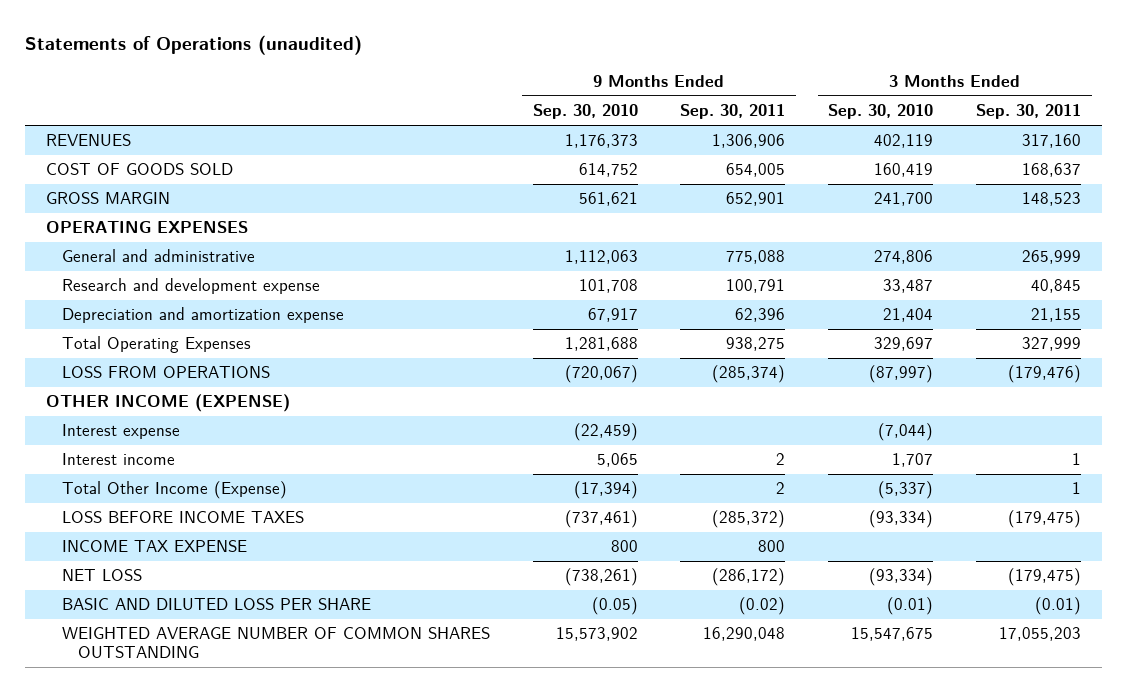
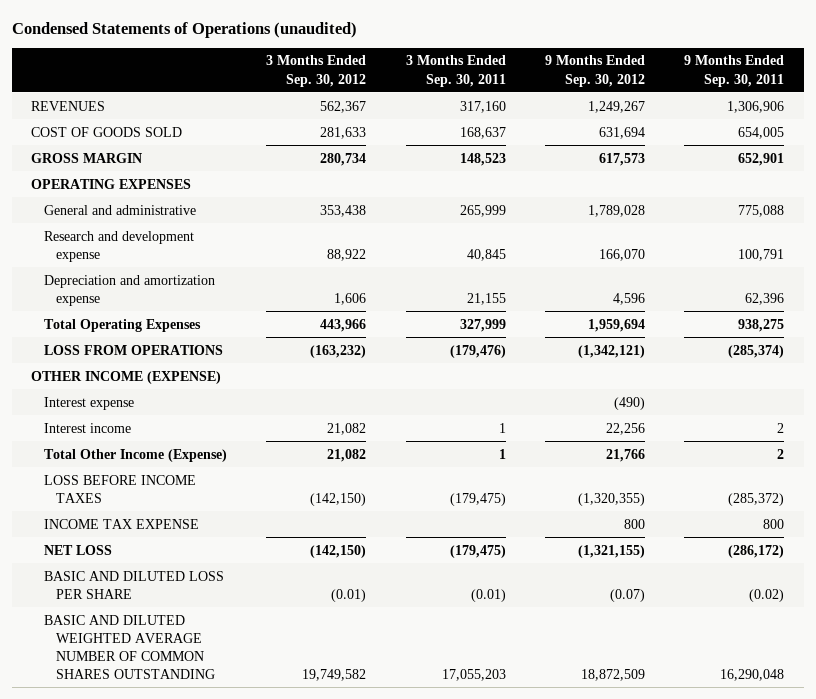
[24,35,362,56] Statements of Operations (unaudited) -> [11,21,357,38] Condensed Statements of Operations (unaudited)
[532,104,638,120] Sep. 30, 2010 -> none
[828,104,934,120] Sep. 30, 2010 -> none
none -> [266,55,367,87] 3 Months Ended Sep. 30, 2012
none -> [544,55,645,87] 9 Months Ended Sep. 30, 2012
[61,627,490,659] WEIGHTED AVERAGE NUMBER OF COMMON SHARES OUTSTANDING -> [43,614,216,680] BASIC AND DILUTED WEIGHTED AVERAGE NUMBER OF COMMON SHARES OUTSTANDING

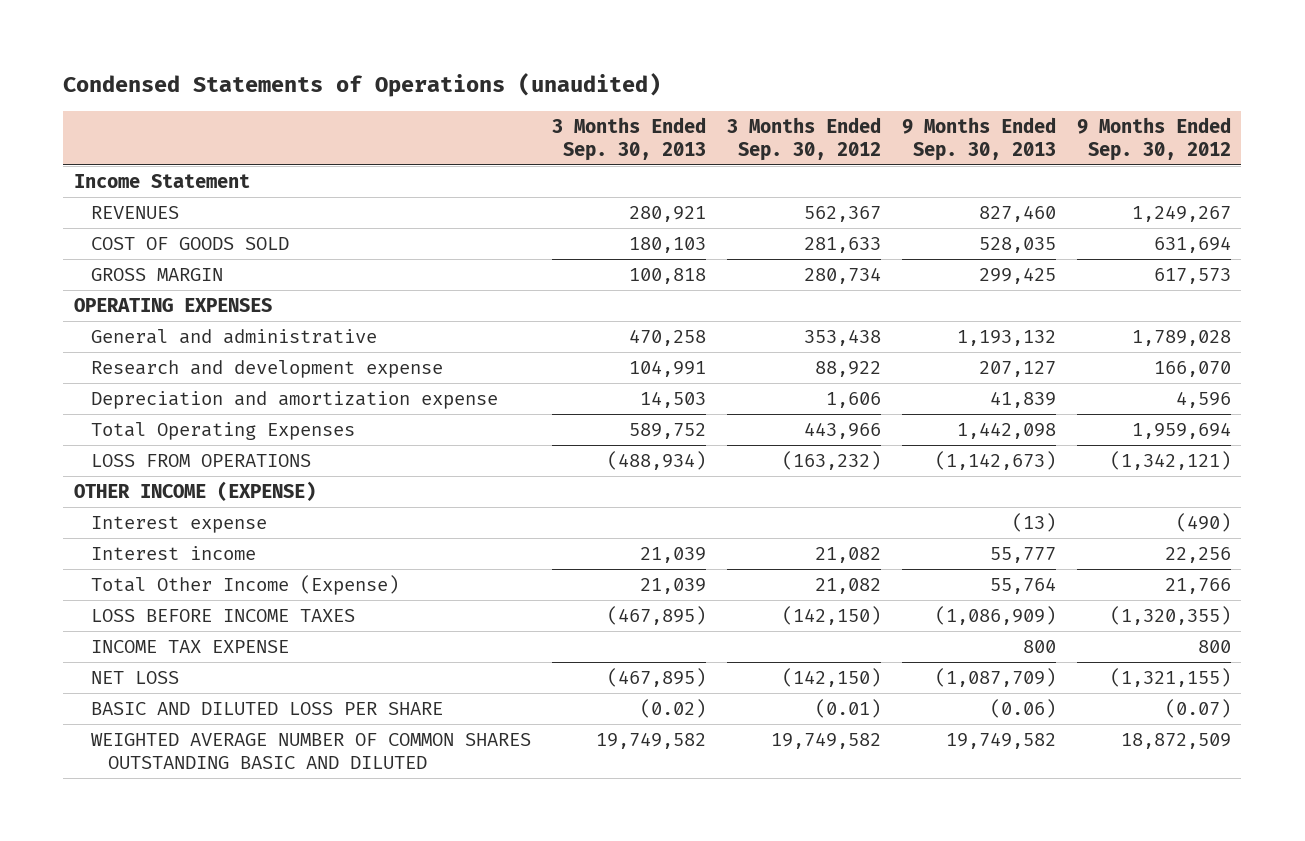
[405,55,506,87] 3 Months Ended Sep. 30, 2011 -> none
[684,55,785,87] 9 Months Ended Sep. 30, 2011 -> none
none -> [551,116,706,161] 3 Months Ended Sep. 30, 2013
none -> [901,116,1056,161] 9 Months Ended Sep. 30, 2013
none -> [73,174,250,189] Income Statement
[43,614,216,680] BASIC AND DILUTED WEIGHTED AVERAGE NUMBER OF COMMON SHARES OUTSTANDING -> [90,733,531,770] WEIGHTED AVERAGE NUMBER OF COMMON SHARES OUTSTANDING BASIC AND DILUTED

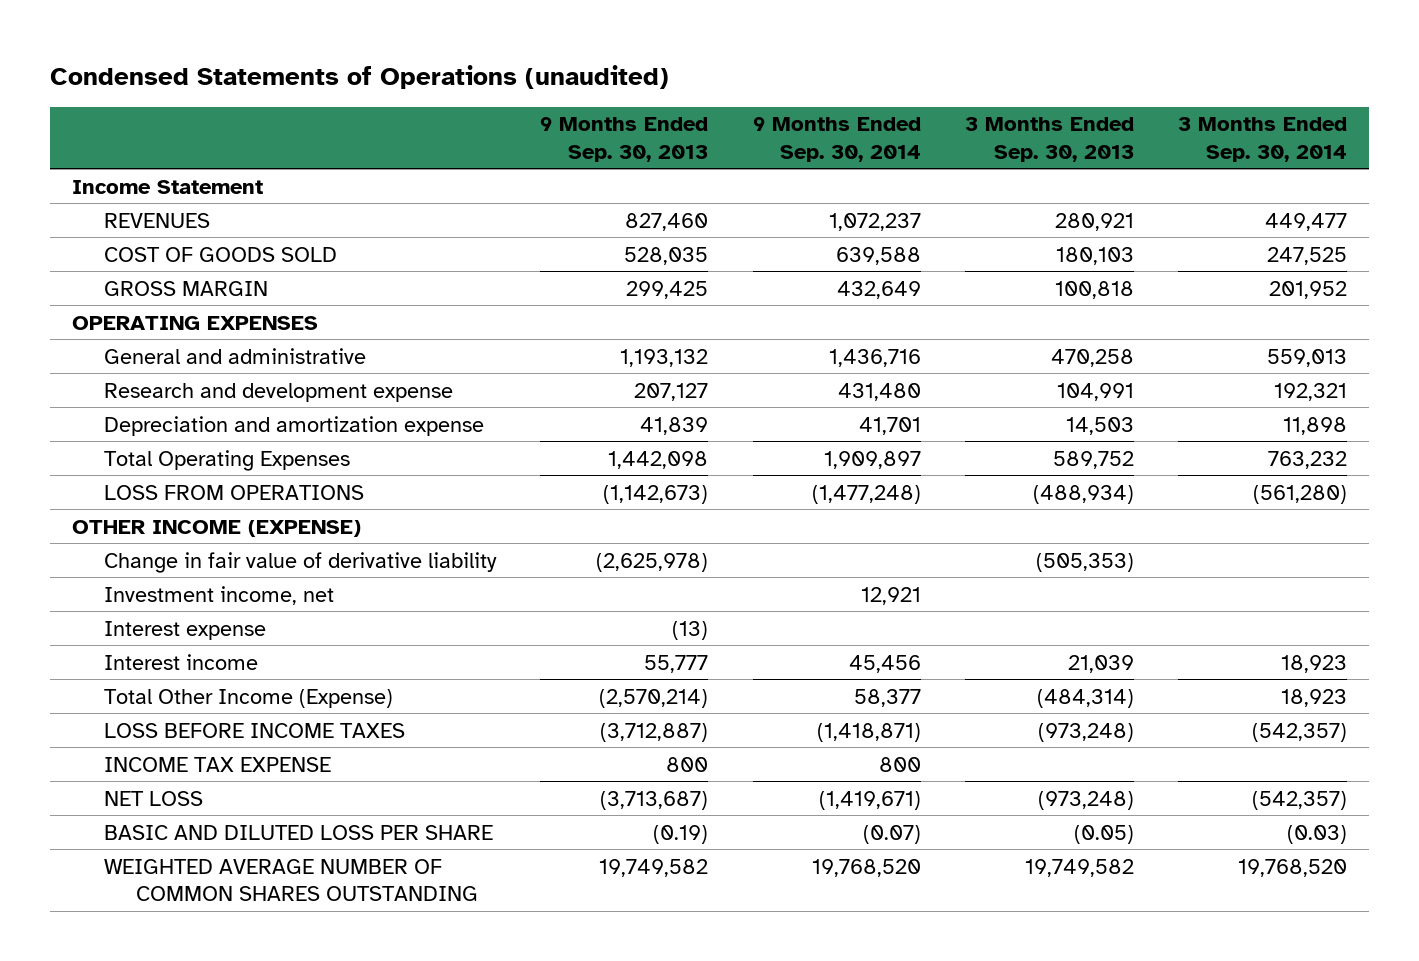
[726,116,881,161] 3 Months Ended Sep. 30, 2012 -> none
[1076,116,1231,161] 9 Months Ended Sep. 30, 2012 -> none
none -> [752,117,921,162] 9 Months Ended Sep. 30, 2014
none -> [1177,117,1347,162] 3 Months Ended Sep. 30, 2014
none -> [104,551,498,573] Change in fair value of derivative liability
none -> [104,585,335,605] Investment income, net
[639,578,706,595] 21,039 -> [1036,688,1134,708] (484,314)
[989,577,1056,595] 55,764 -> [599,688,709,708] (2,570,214)
[606,606,706,626] (467,895) -> [1037,722,1134,742] (973,248)
[934,606,1056,626] (1,086,909) -> [600,722,709,742] (3,712,887)
[606,668,706,688] (467,895) -> [1037,790,1134,810] (973,248)
[934,668,1056,688] (1,087,709) -> [600,790,709,810] (3,713,687)
[639,699,706,719] (0.02) -> [1073,824,1134,844] (0.05)
[989,699,1056,719] (0.06) -> [653,824,709,844] (0.19)
[90,733,531,770] WEIGHTED AVERAGE NUMBER OF COMMON SHARES OUTSTANDING BASIC AND DILUTED -> [104,858,479,902] WEIGHTED AVERAGE NUMBER OF COMMON SHARES OUTSTANDING

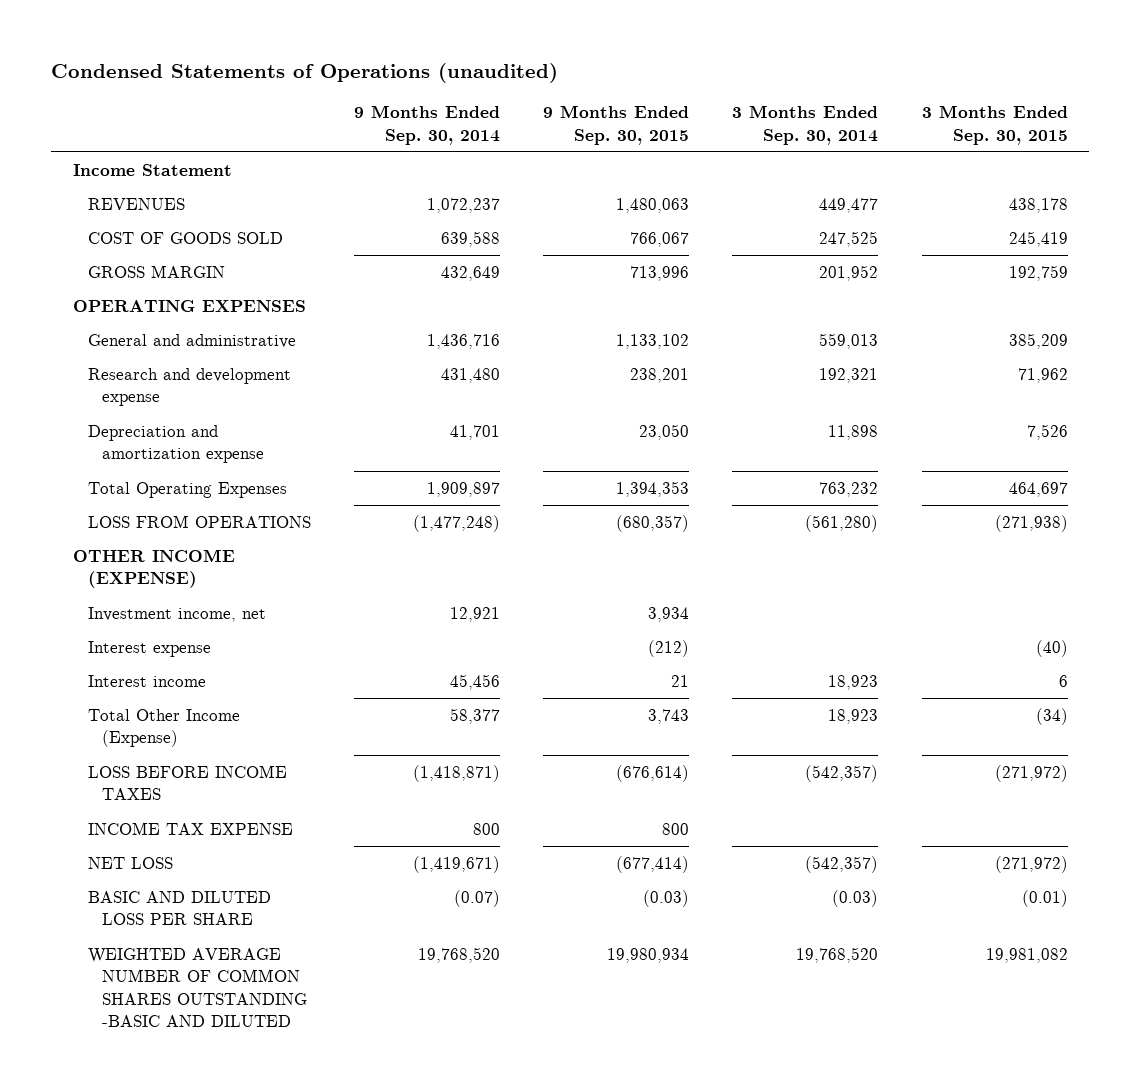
[540,117,709,162] 9 Months Ended Sep. 30, 2013 -> none
[964,117,1134,162] 3 Months Ended Sep. 30, 2013 -> none
none -> [543,105,690,145] 9 Months Ended Sep. 30, 2015
none -> [921,105,1068,145] 3 Months Ended Sep. 30, 2015
[104,551,498,573] Change in fair value of derivative liability -> none
[104,858,479,902] WEIGHTED AVERAGE NUMBER OF COMMON SHARES OUTSTANDING -> [87,948,308,1028] WEIGHTED AVERAGE NUMBER OF COMMON SHARES OUTSTANDING -BASIC AND DILUTED

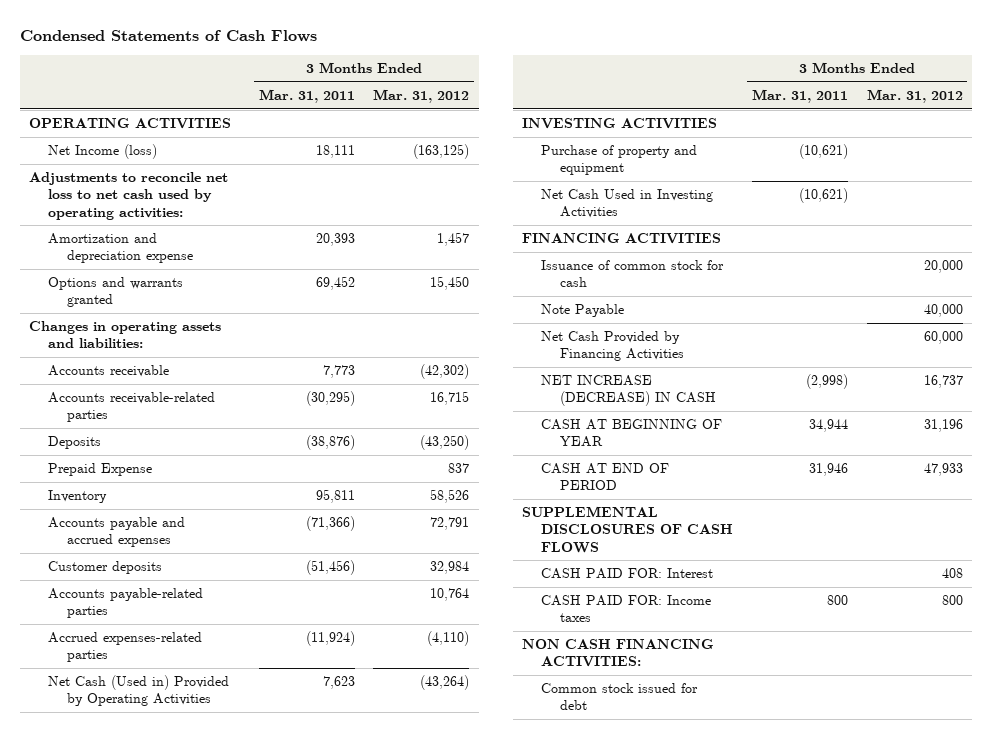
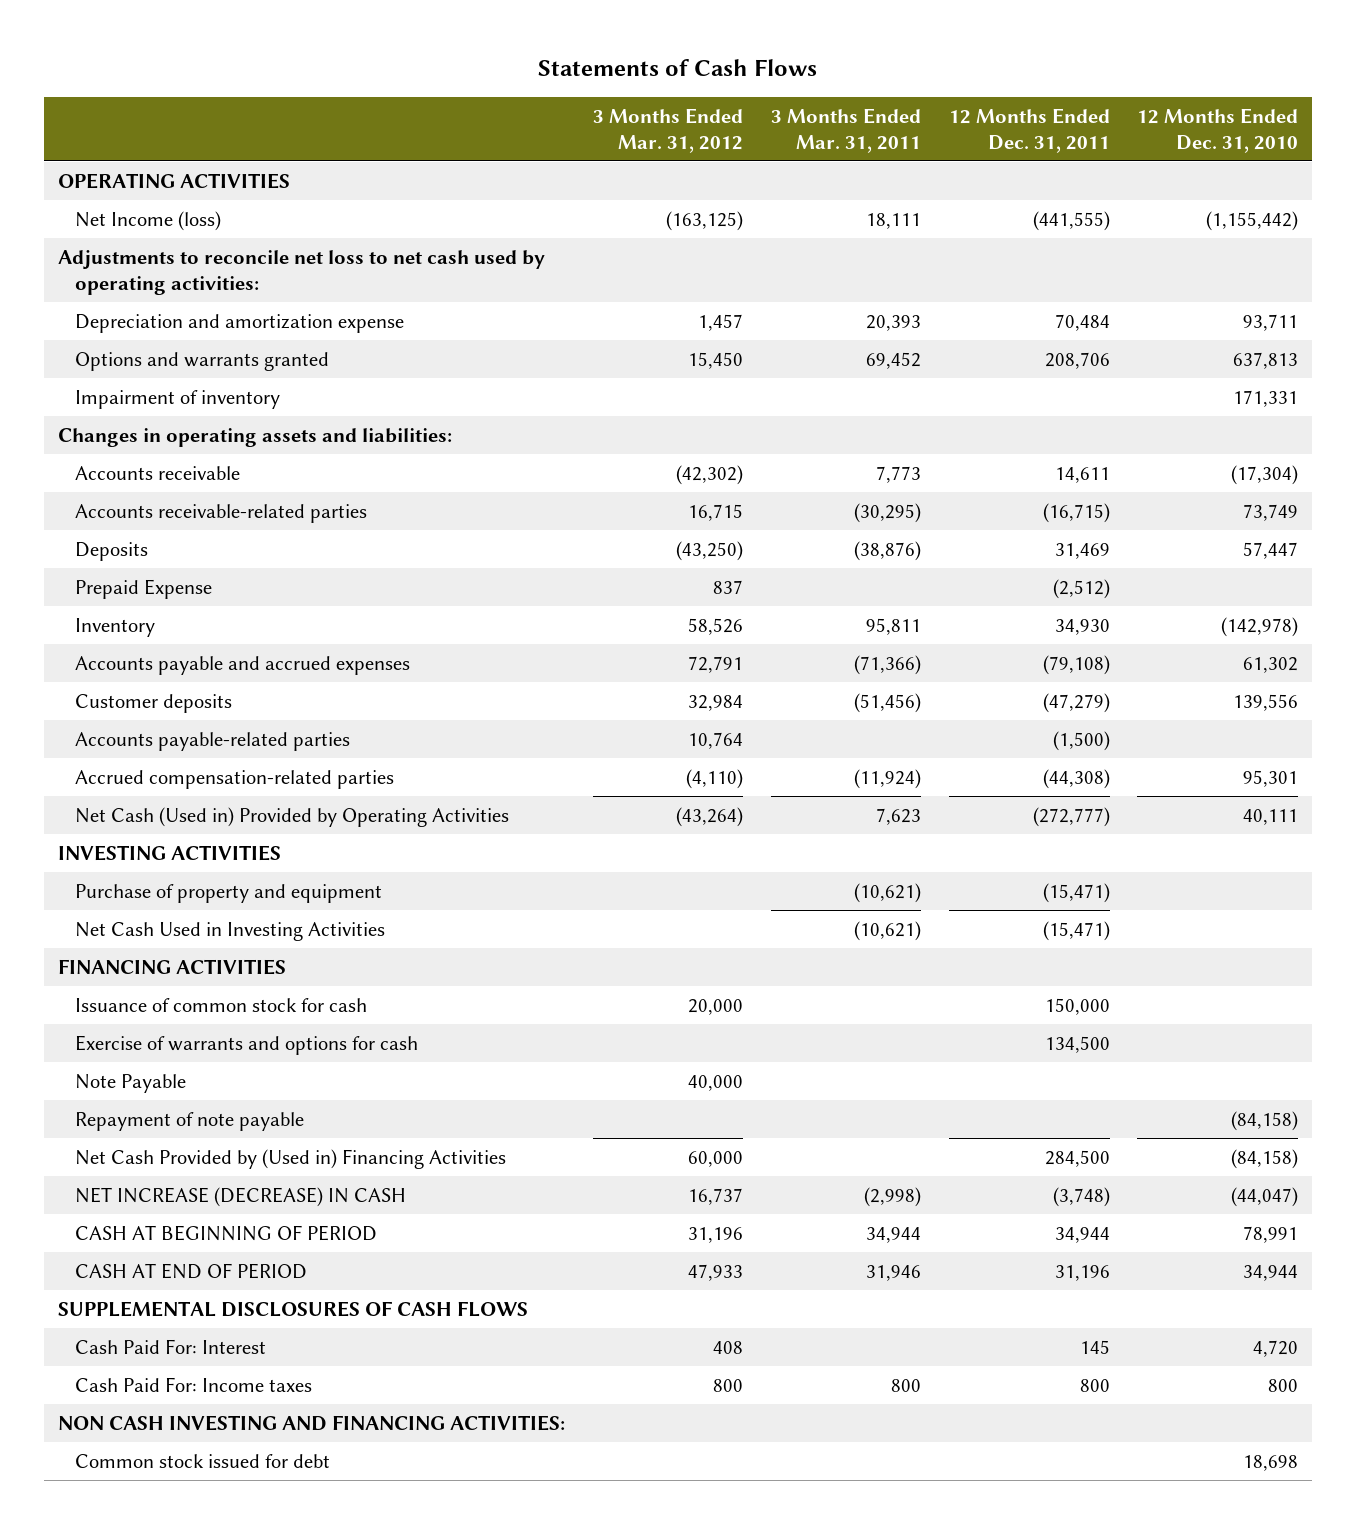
[19,29,317,42] Condensed Statements of Cash Flows -> [538,59,818,77] Statements of Cash Flows
none -> [948,107,1110,153] 12 Months Ended Dec. 31, 2011
none -> [1137,107,1299,153] 12 Months Ended Dec. 31, 2010
[47,233,193,264] Amortization and depreciation expense -> [75,313,405,333] Depreciation and amortization expense
none -> [75,389,281,409] Impairment of inventory
[47,632,202,663] Accrued expenses-related parties -> [75,769,395,789] Accrued compensation-related parties
none -> [75,1034,419,1055] Exercise of warrants and options for cash
none -> [75,1111,305,1131] Repayment of note payable
[541,331,684,362] Net Cash Provided by Financing Activities -> [75,1148,507,1169] Net Cash Provided by (Used in) Financing Activities
[541,419,723,448] CASH AT BEGINNING OF YEAR -> [75,1224,378,1241] CASH AT BEGINNING OF PERIOD
[541,568,714,580] CASH PAID FOR: Interest -> [75,1338,267,1354] Cash Paid For: Interest
[541,595,712,623] CASH PAID FOR: Income taxes -> [75,1376,313,1392] Cash Paid For: Income taxes
[522,639,715,668] NON CASH FINANCING ACTIVITIES: -> [58,1414,566,1431] NON CASH INVESTING AND FINANCING ACTIVITIES:

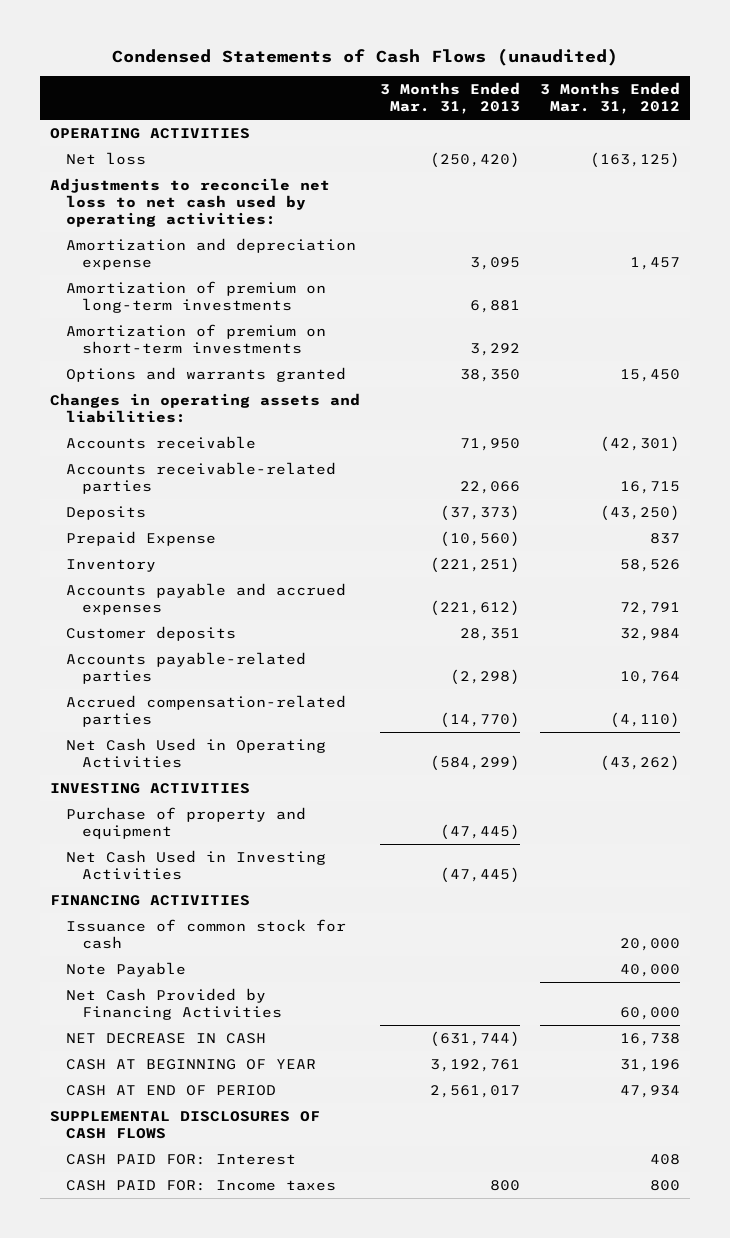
[538,59,818,77] Statements of Cash Flows -> [111,47,618,66] Condensed Statements of Cash Flows (unaudited)
[770,107,921,153] 3 Months Ended Mar. 31, 2011 -> none
[948,107,1110,153] 12 Months Ended Dec. 31, 2011 -> none
[1137,107,1299,153] 12 Months Ended Dec. 31, 2010 -> none
none -> [379,82,520,115] 3 Months Ended Mar. 31, 2013
[75,210,222,231] Net Income (loss) -> [65,152,146,166] Net loss
[75,313,405,333] Depreciation and amortization expense -> [65,238,356,271] Amortization and depreciation expense
none -> [65,281,326,314] Amortization of premium on long-term investments
none -> [65,324,326,355] Amortization of premium on short-term investments
[75,389,281,409] Impairment of inventory -> none
[676,464,744,485] (42,302) -> [599,436,680,453] (42,301)
[75,806,510,827] Net Cash (Used in) Provided by Operating Activities -> [65,738,326,769] Net Cash Used in Operating Activities
[676,806,744,827] (43,264) -> [599,755,680,772] (43,262)
[75,1034,419,1055] Exercise of warrants and options for cash -> none
[75,1111,305,1131] Repayment of note payable -> none
[75,1148,507,1169] Net Cash Provided by (Used in) Financing Activities -> [65,988,283,1021] Net Cash Provided by Financing Activities
[75,1186,407,1207] NET INCREASE (DECREASE) IN CASH -> [65,1033,266,1045] NET DECREASE IN CASH
[688,1187,744,1205] 16,737 -> [619,1033,680,1047] 16,738
[75,1224,378,1241] CASH AT BEGINNING OF PERIOD -> [65,1059,316,1071] CASH AT BEGINNING OF YEAR
[688,1263,744,1281] 47,933 -> [619,1085,680,1099] 47,934
[58,1414,566,1431] NON CASH INVESTING AND FINANCING ACTIVITIES: -> none
[75,1453,331,1468] Common stock issued for debt -> none
[75,1338,267,1354] Cash Paid For: Interest -> [65,1154,296,1166] CASH PAID FOR: Interest
[75,1376,313,1392] Cash Paid For: Income taxes -> [65,1180,336,1192] CASH PAID FOR: Income taxes

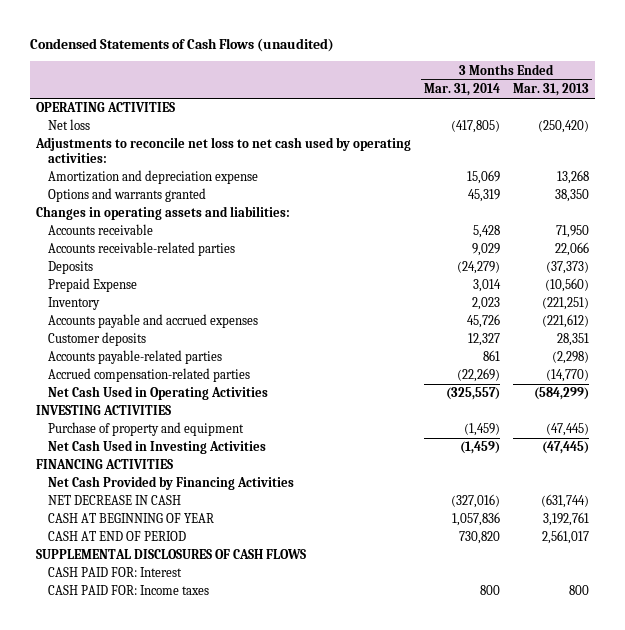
[539,82,680,115] 3 Months Ended Mar. 31, 2012 -> none
none -> [424,83,501,97] Mar. 31, 2014
[65,281,326,314] Amortization of premium on long-term investments -> none
[65,324,326,355] Amortization of premium on short-term investments -> none
[469,257,520,271] 3,095 -> [556,170,589,185] 13,268
[65,919,346,950] Issuance of common stock for cash -> none
[65,962,186,978] Note Payable -> none

